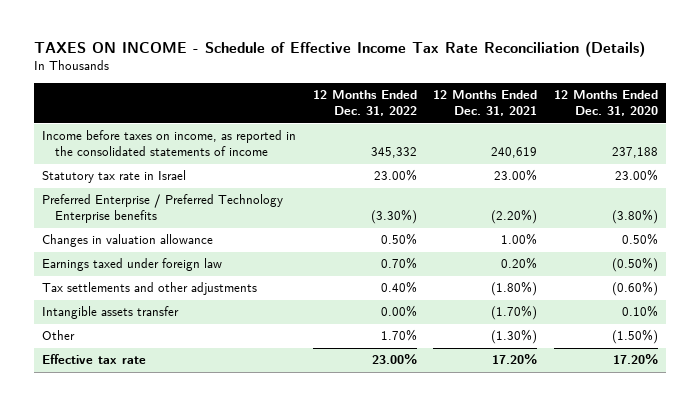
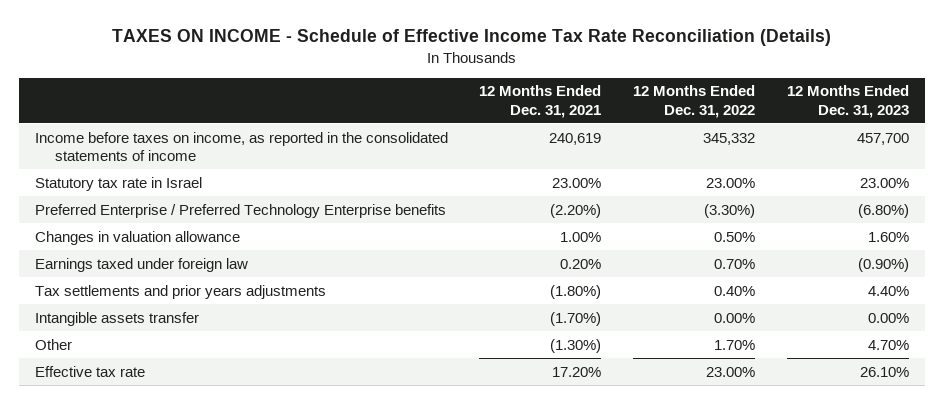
[554,90,659,117] 12 Months Ended Dec. 31, 2020 -> none
none -> [787,85,910,118] 12 Months Ended Dec. 31, 2023
[41,282,257,296] Tax settlements and other adjustments -> [34,284,326,299] Tax settlements and prior years adjustments

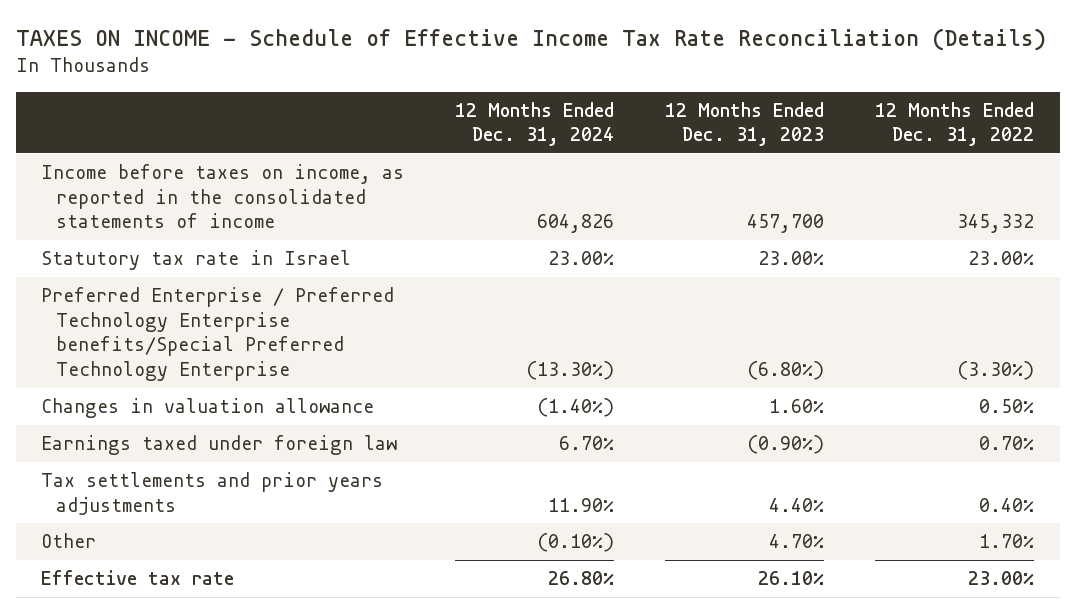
[479,85,602,118] 12 Months Ended Dec. 31, 2021 -> none
none -> [455,101,615,147] 12 Months Ended Dec. 31, 2024
[34,203,446,218] Preferred Enterprise / Preferred Technology Enterprise benefits -> [41,287,395,382] Preferred Enterprise / Preferred Technology Enterprise benefits/Special Preferred Technology Enterprise
[34,311,199,326] Intangible assets transfer -> none

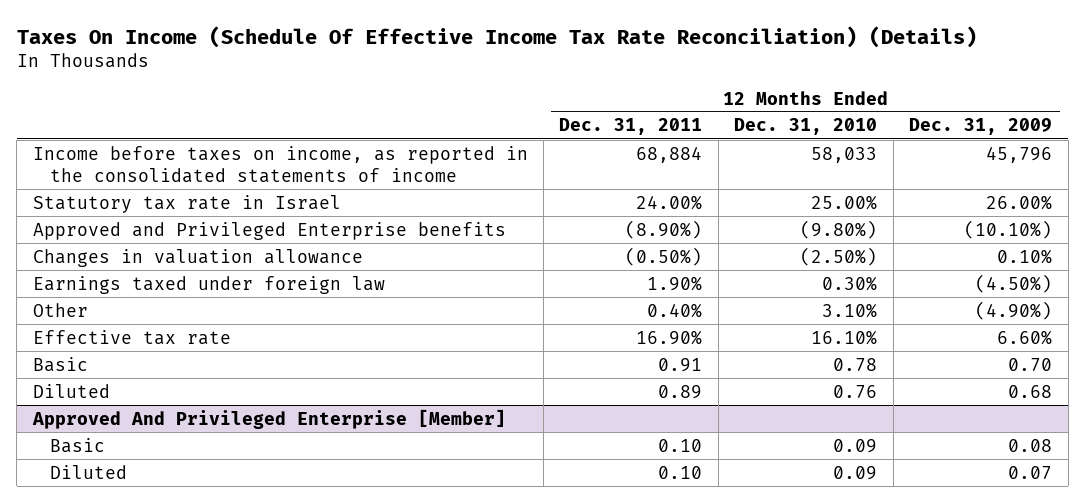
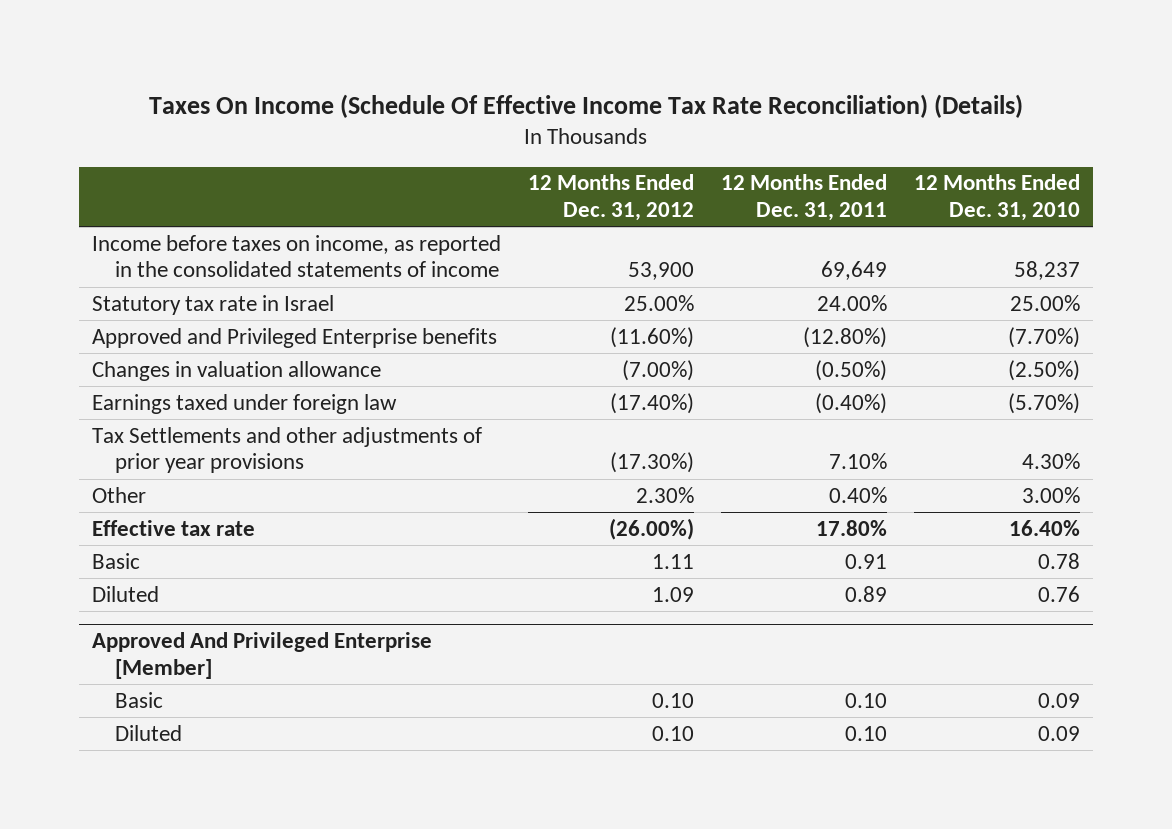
[909,118,1053,136] Dec. 31, 2009 -> none
none -> [527,174,694,221] 12 Months Ended Dec. 31, 2012
[636,145,703,163] 68,884 -> [820,261,887,281] 69,649
[811,146,878,163] 58,033 -> [1013,261,1080,281] 58,237
[625,219,703,239] (8.90%) -> [802,326,887,348] (12.80%)
[800,219,878,239] (9.80%) -> [1007,326,1080,348] (7.70%)
[647,275,703,291] 1.90% -> [814,392,887,414] (0.40%)
[822,275,878,291] 0.30% -> [1007,392,1080,414] (5.70%)
none -> [92,426,483,474] Tax Settlements and other adjustments of prior year provisions
[822,302,878,318] 3.10% -> [1021,486,1080,503] 3.00%
[636,329,703,345] 16.90% -> [815,519,887,536] 17.80%
[811,329,878,345] 16.10% -> [1008,519,1080,536] 16.40%

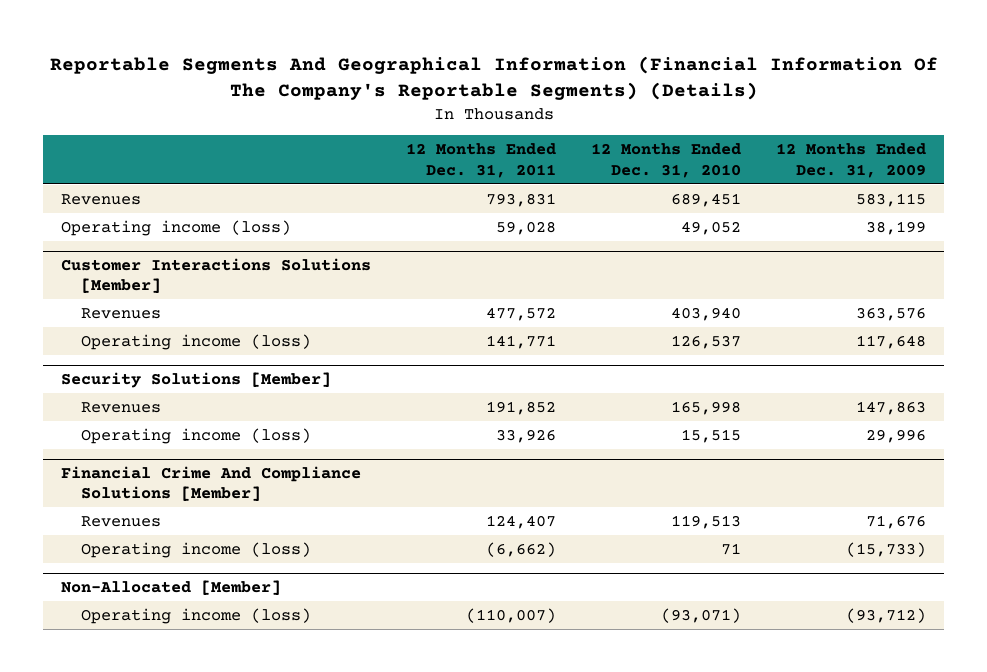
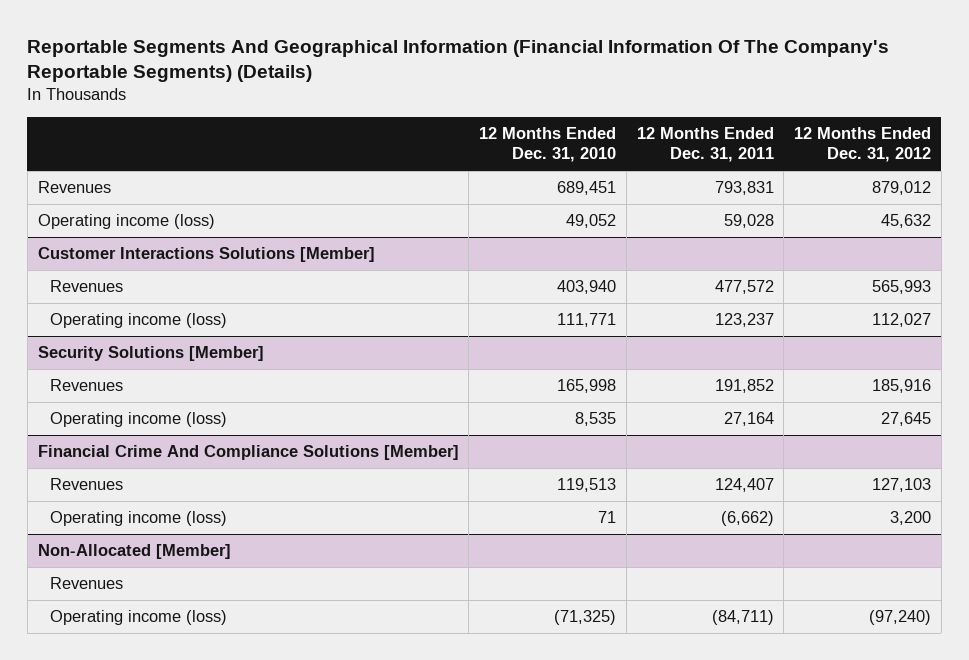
[776,143,927,178] 12 Months Ended Dec. 31, 2009 -> none
none -> [794,126,932,163] 12 Months Ended Dec. 31, 2012
[486,334,557,349] 141,771 -> [714,313,774,328] 123,237
[671,334,742,349] 126,537 -> [557,313,617,328] 111,771
[496,428,557,443] 33,926 -> [723,412,774,427] 27,164
[681,428,742,443] 15,515 -> [575,412,617,427] 8,535
none -> [49,577,123,590] Revenues
[466,607,557,623] (110,007) -> [711,610,774,626] (84,711)
[661,607,742,623] (93,071) -> [554,610,617,626] (71,325)

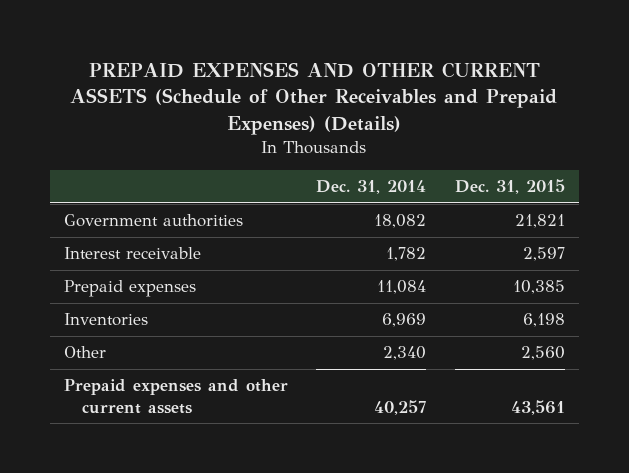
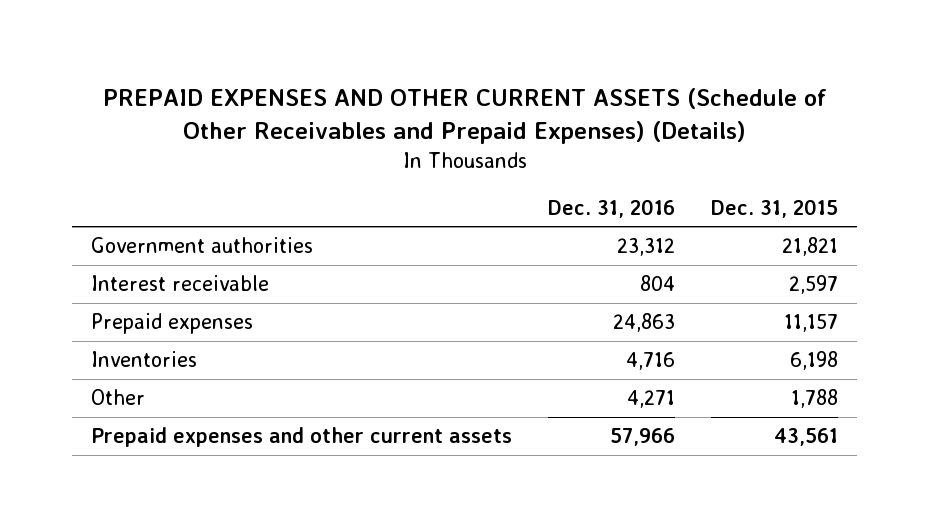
[316,180,427,195] Dec. 31, 2014 -> none
none -> [548,198,676,218] Dec. 31, 2016
[512,280,565,295] 10,385 -> [784,314,839,333] 11,157
[520,346,565,361] 2,560 -> [791,389,839,409] 1,788

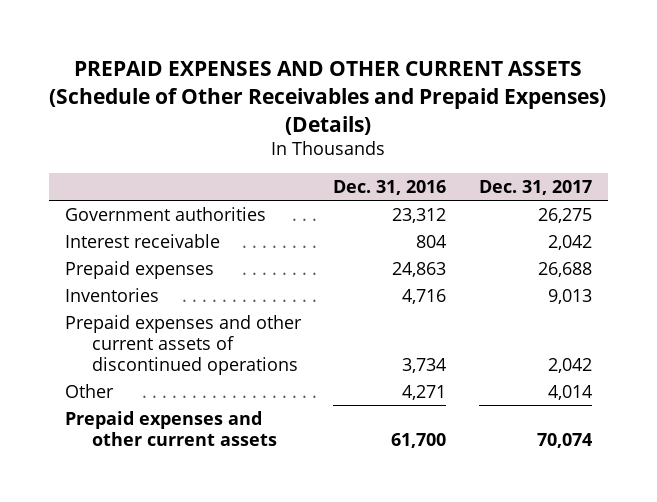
[711,198,839,218] Dec. 31, 2015 -> none
none -> [478,179,592,195] Dec. 31, 2017
none -> [65,314,303,375] Prepaid expenses and other current assets of discontinued operations
[610,428,676,447] 57,966 -> [391,432,447,448] 61,700

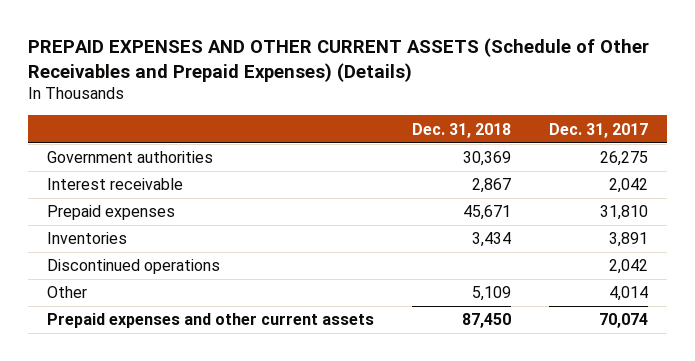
[333,179,447,195] Dec. 31, 2016 -> none
none -> [411,122,511,138] Dec. 31, 2018
[537,261,592,277] 26,688 -> [599,205,648,221] 31,810
[547,288,592,304] 9,013 -> [608,232,648,248] 3,891
[65,314,303,375] Prepaid expenses and other current assets of discontinued operations -> [46,259,220,275] Discontinued operations

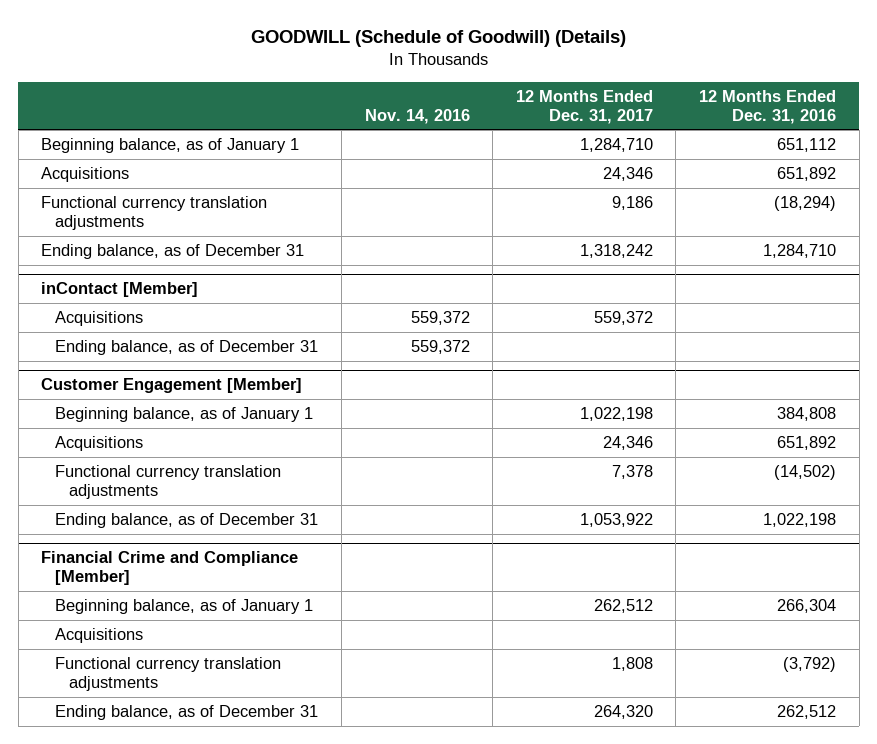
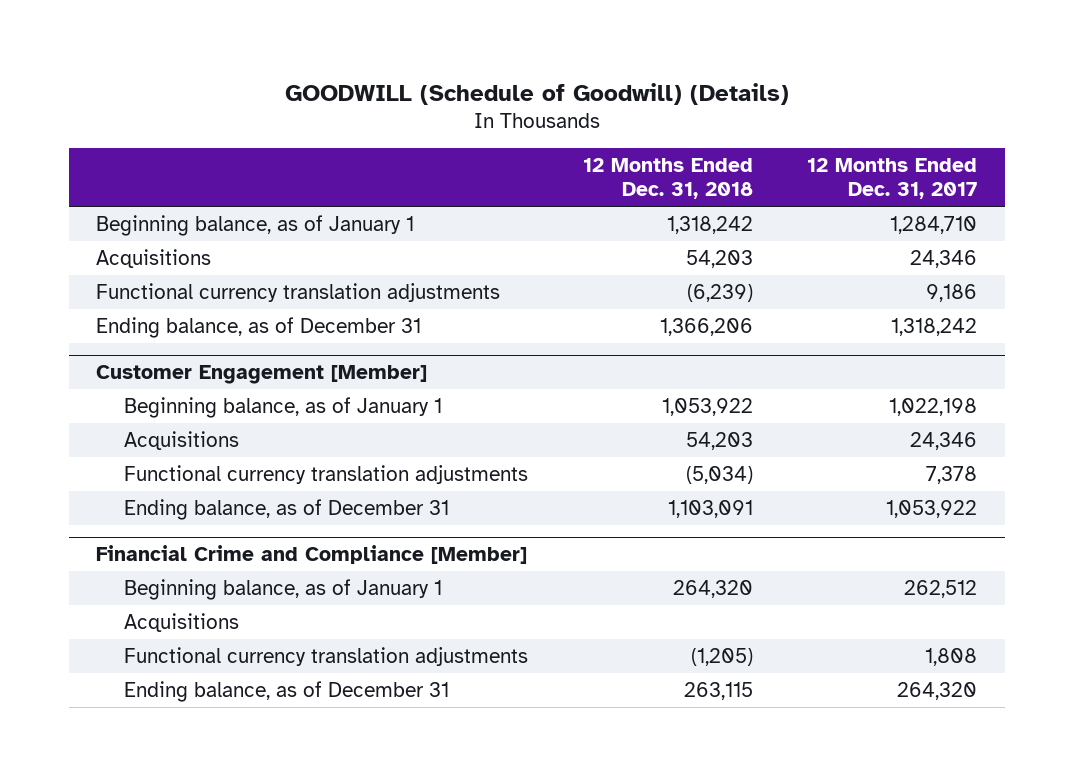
[364,108,470,124] Nov. 14, 2016 -> none
[699,89,837,124] 12 Months Ended Dec. 31, 2016 -> none
none -> [582,157,753,200] 12 Months Ended Dec. 31, 2018
[41,282,199,298] inContact [Member] -> none
[55,310,144,326] Acquisitions -> none
[55,339,319,355] Ending balance, as of December 31 -> none

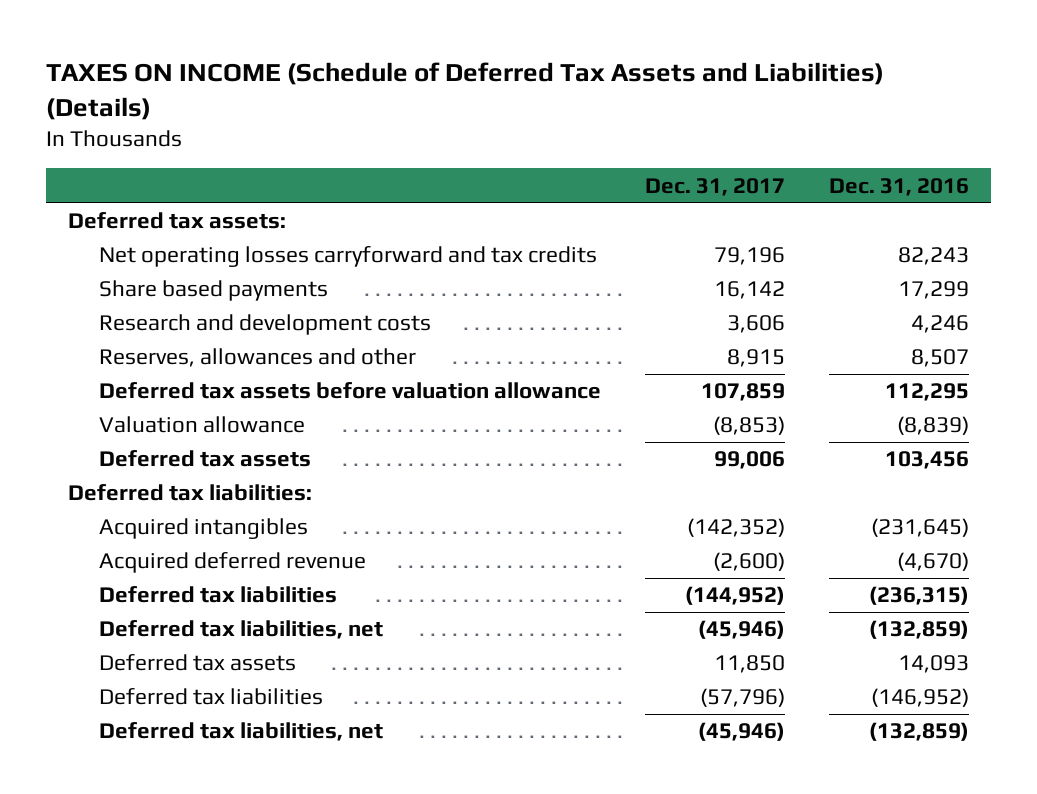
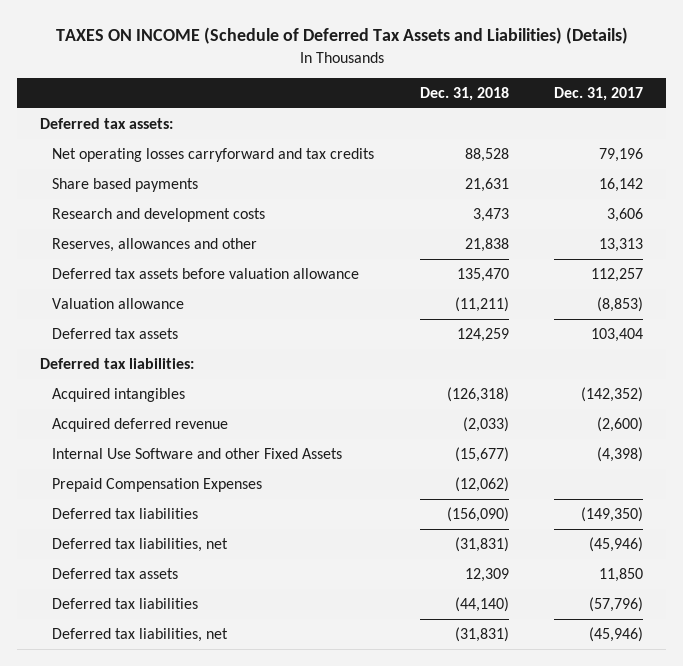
[828,177,969,196] Dec. 31, 2016 -> none
none -> [419,87,509,102] Dec. 31, 2018
[726,349,785,368] 8,915 -> [599,237,644,252] 13,313
[700,383,785,402] 107,859 -> [591,267,644,282] 112,257
[713,451,785,470] 99,006 -> [591,327,644,342] 103,404
none -> [52,447,343,459] Internal Use Software and other Fixed Assets
none -> [52,477,263,492] Prepaid Compensation Expenses
[684,586,785,606] (144,952) -> [581,506,644,522] (149,350)

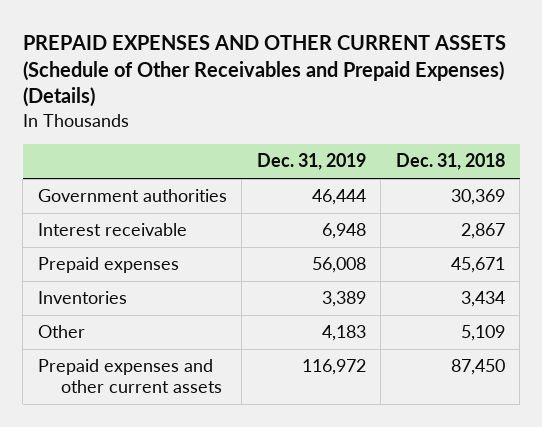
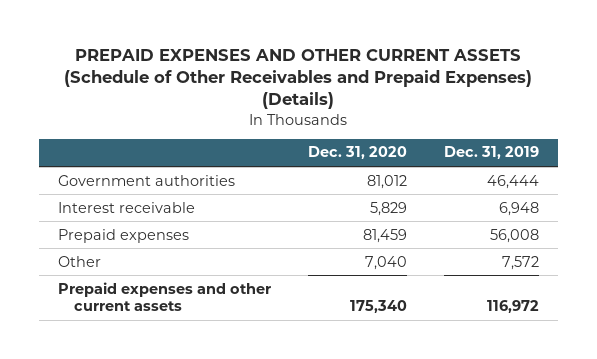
[395,153,505,171] Dec. 31, 2018 -> none
none -> [307,146,407,160] Dec. 31, 2020
[37,291,127,305] Inventories -> none
[321,325,366,342] 4,183 -> [502,255,540,270] 7,572

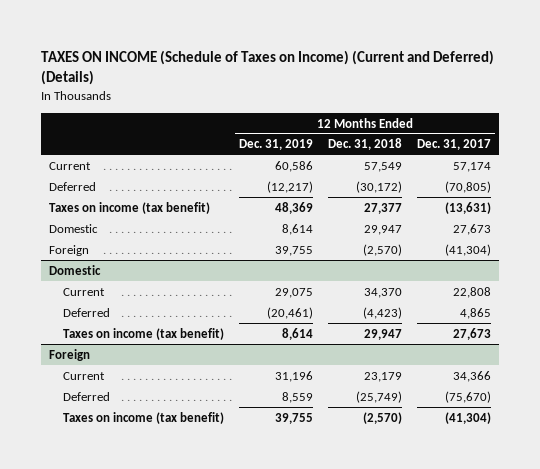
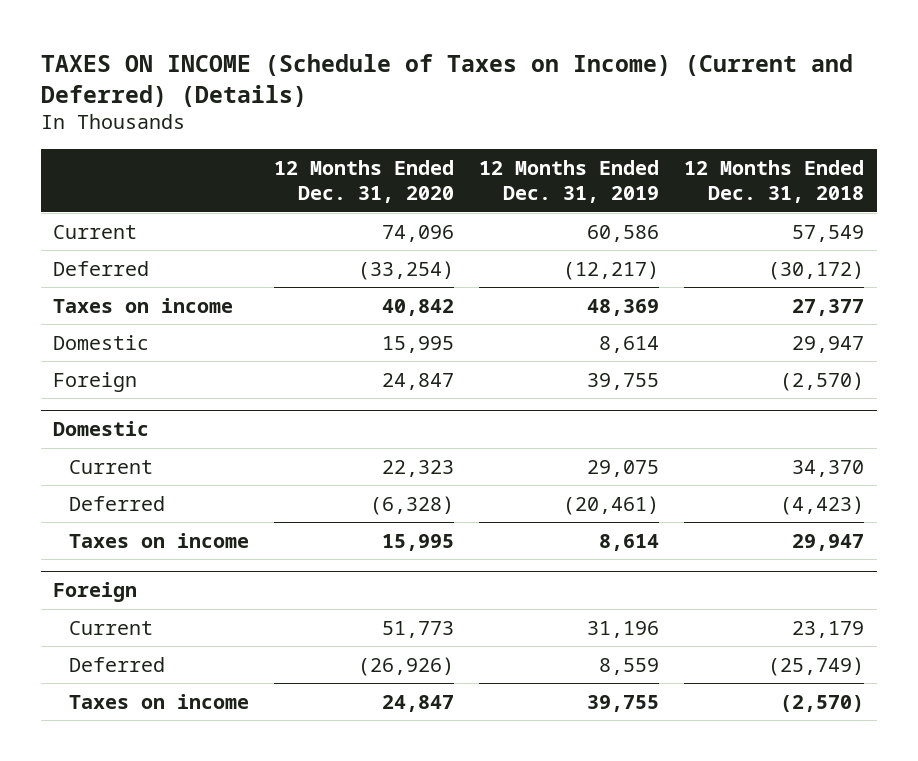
[417,139,492,151] Dec. 31, 2017 -> none
none -> [274,159,455,204] 12 Months Ended Dec. 31, 2020
[48,201,210,214] Taxes on income (tax benefit) -> [53,297,234,313] Taxes on income
[63,327,225,340] Taxes on income (tax benefit) -> [69,532,250,548] Taxes on income
[63,411,225,424] Taxes on income (tax benefit) -> [69,693,250,709] Taxes on income

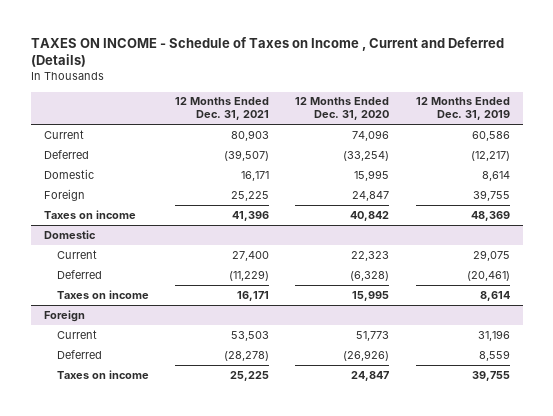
[40,53,853,107] TAXES ON INCOME (Schedule of Taxes on Income) (Current and Deferred) (Details) -> [30,37,504,68] TAXES ON INCOME - Schedule of Taxes on Income , Current and Deferred (Details)
[684,159,865,204] 12 Months Ended Dec. 31, 2018 -> none
none -> [175,97,270,121] 12 Months Ended Dec. 31, 2021
[53,297,234,313] Taxes on income -> [43,209,136,219] Taxes on income

